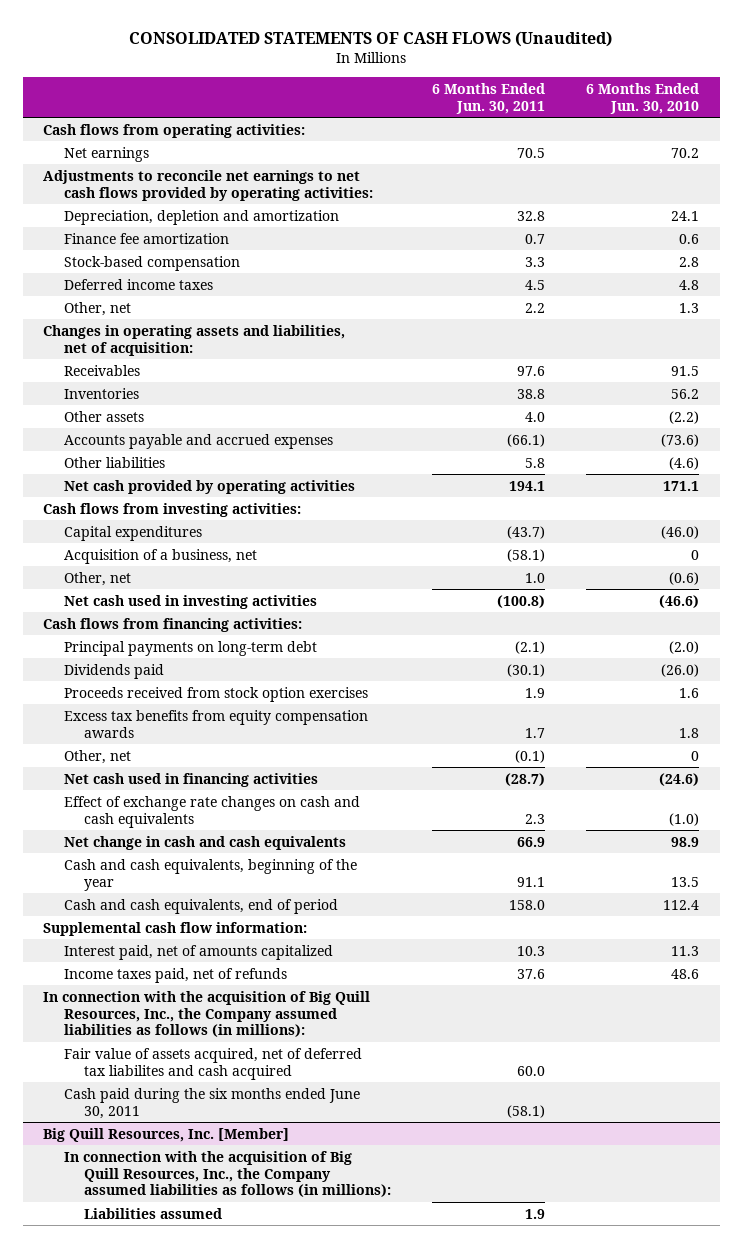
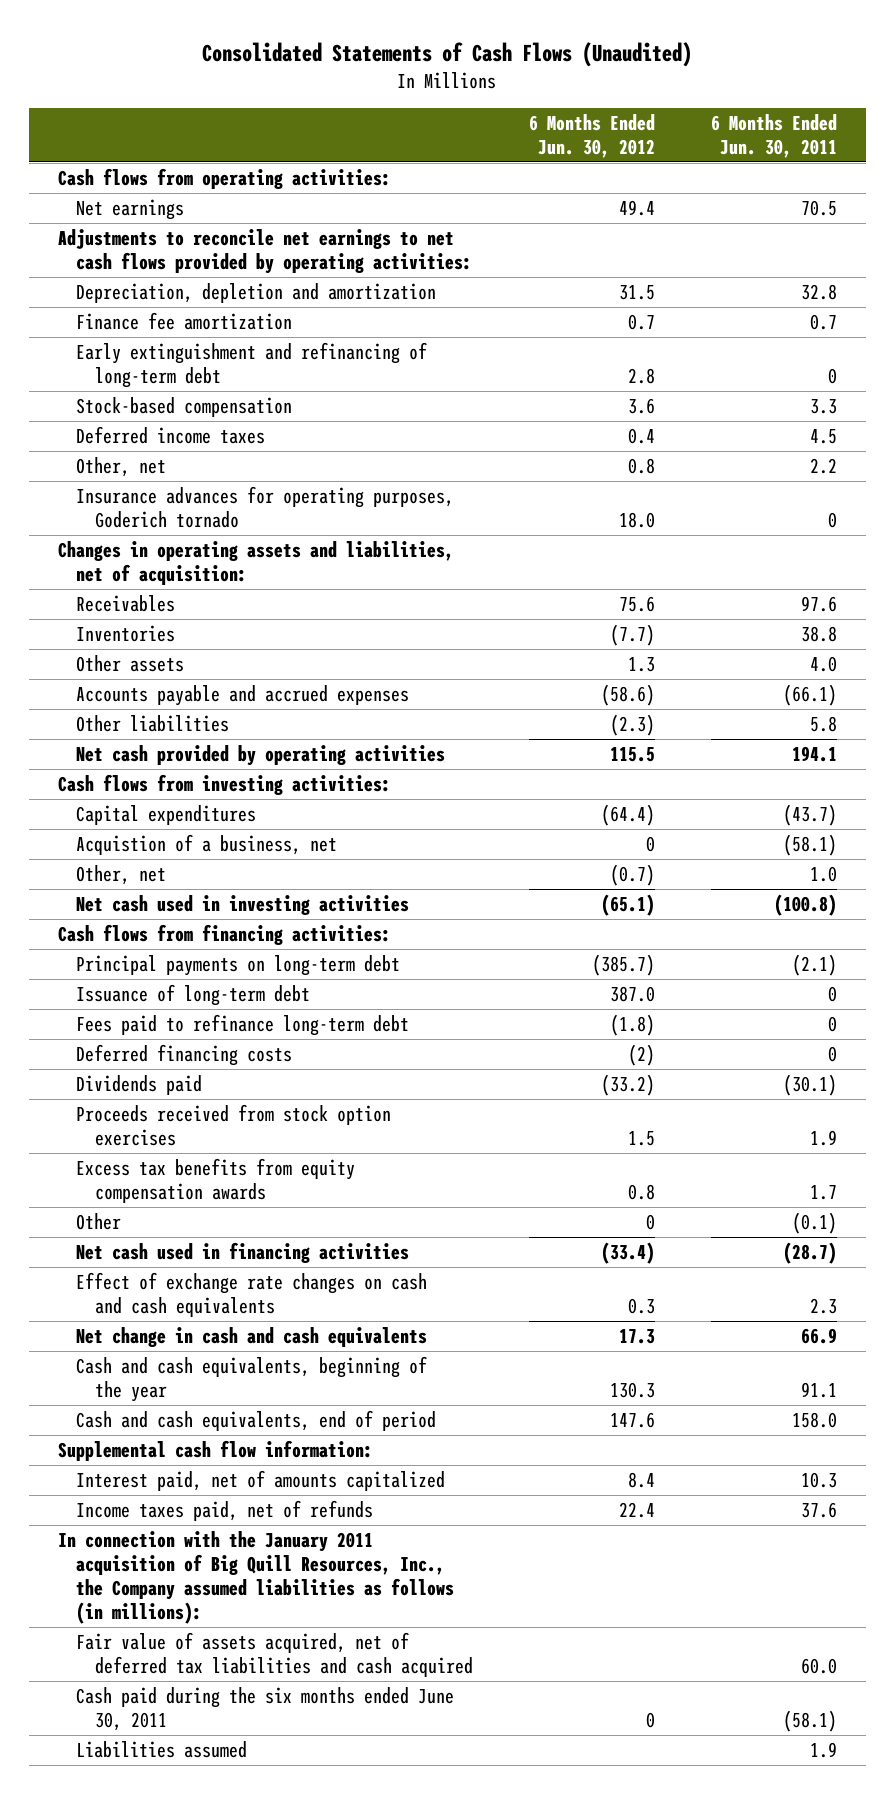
[129,31,613,48] CONSOLIDATED STATEMENTS OF CASH FLOWS (Unaudited) -> [202,41,693,67] Consolidated Statements of Cash Flows (Unaudited)
[586,82,700,114] 6 Months Ended Jun. 30, 2010 -> none
none -> [528,114,655,158] 6 Months Ended Jun. 30, 2012
none -> [76,342,428,388] Early extinguishment and refinancing of long-term debt
none -> [76,486,455,528] Insurance advances for operating purposes, Goderich tornado
[63,548,257,564] Acquisition of a business, net -> [76,834,338,856] Acquistion of a business, net
none -> [76,984,311,1007] Issuance of long-term debt
none -> [76,1014,410,1037] Fees paid to refinance long-term debt
none -> [76,1044,293,1067] Deferred financing costs
[63,749,131,764] Other, net -> [76,1213,122,1231] Other
[43,990,371,1038] In connection with the acquisition of Big Quill Resources, Inc., the Company assumed liabilities as follows (in millions): -> [57,1531,455,1624] In connection with the January 2011 acquisition of Big Quill Resources, Inc., the Company assumed liabilities as follows (in millions):
[63,1047,362,1080] Fair value of assets acquired, net of deferred tax liabilites and cash acquired -> [76,1632,473,1677] Fair value of assets acquired, net of deferred tax liabilities and cash acquired
[43,1127,290,1142] Big Quill Resources, Inc. [Member] -> none
[63,1150,391,1198] In connection with the acquisition of Big Quill Resources, Inc., the Company assumed liabilities as follows (in millions): -> none

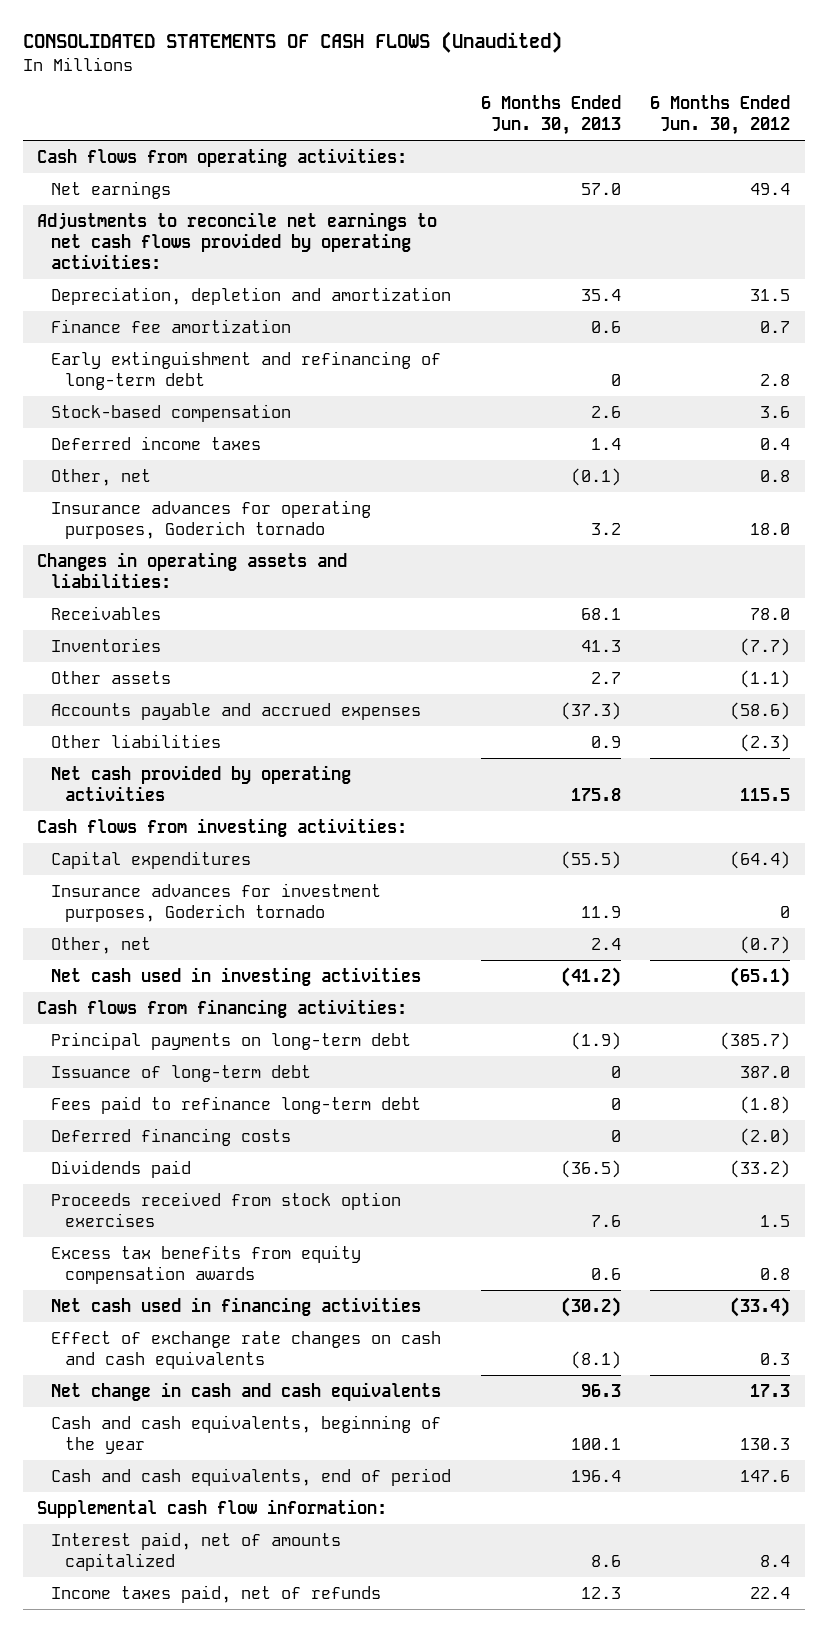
[202,41,693,67] Consolidated Statements of Cash Flows (Unaudited) -> [22,31,562,54] CONSOLIDATED STATEMENTS OF CASH FLOWS (Unaudited)
[711,114,838,158] 6 Months Ended Jun. 30, 2011 -> none
none -> [480,95,621,135] 6 Months Ended Jun. 30, 2013
[57,541,454,585] Changes in operating assets and liabilities, net of acquisition: -> [37,551,348,588] Changes in operating assets and liabilities:
[618,596,655,613] 75.6 -> [750,607,791,620] 78.0
[627,657,655,673] 1.3 -> [740,669,791,688] (1.1)
[76,834,338,856] Acquistion of a business, net -> none
none -> [51,882,382,922] Insurance advances for investment purposes, Goderich tornado
[627,1044,655,1067] (2) -> [740,1127,791,1146] (2.0)
[76,1213,122,1231] Other -> none
[57,1531,455,1624] In connection with the January 2011 acquisition of Big Quill Resources, Inc., the Company assumed liabilities as follows (in millions): -> none
[76,1632,473,1677] Fair value of assets acquired, net of deferred tax liabilities and cash acquired -> none
[76,1687,455,1731] Cash paid during the six months ended June 30, 2011 -> none
[76,1741,248,1759] Liabilities assumed -> none

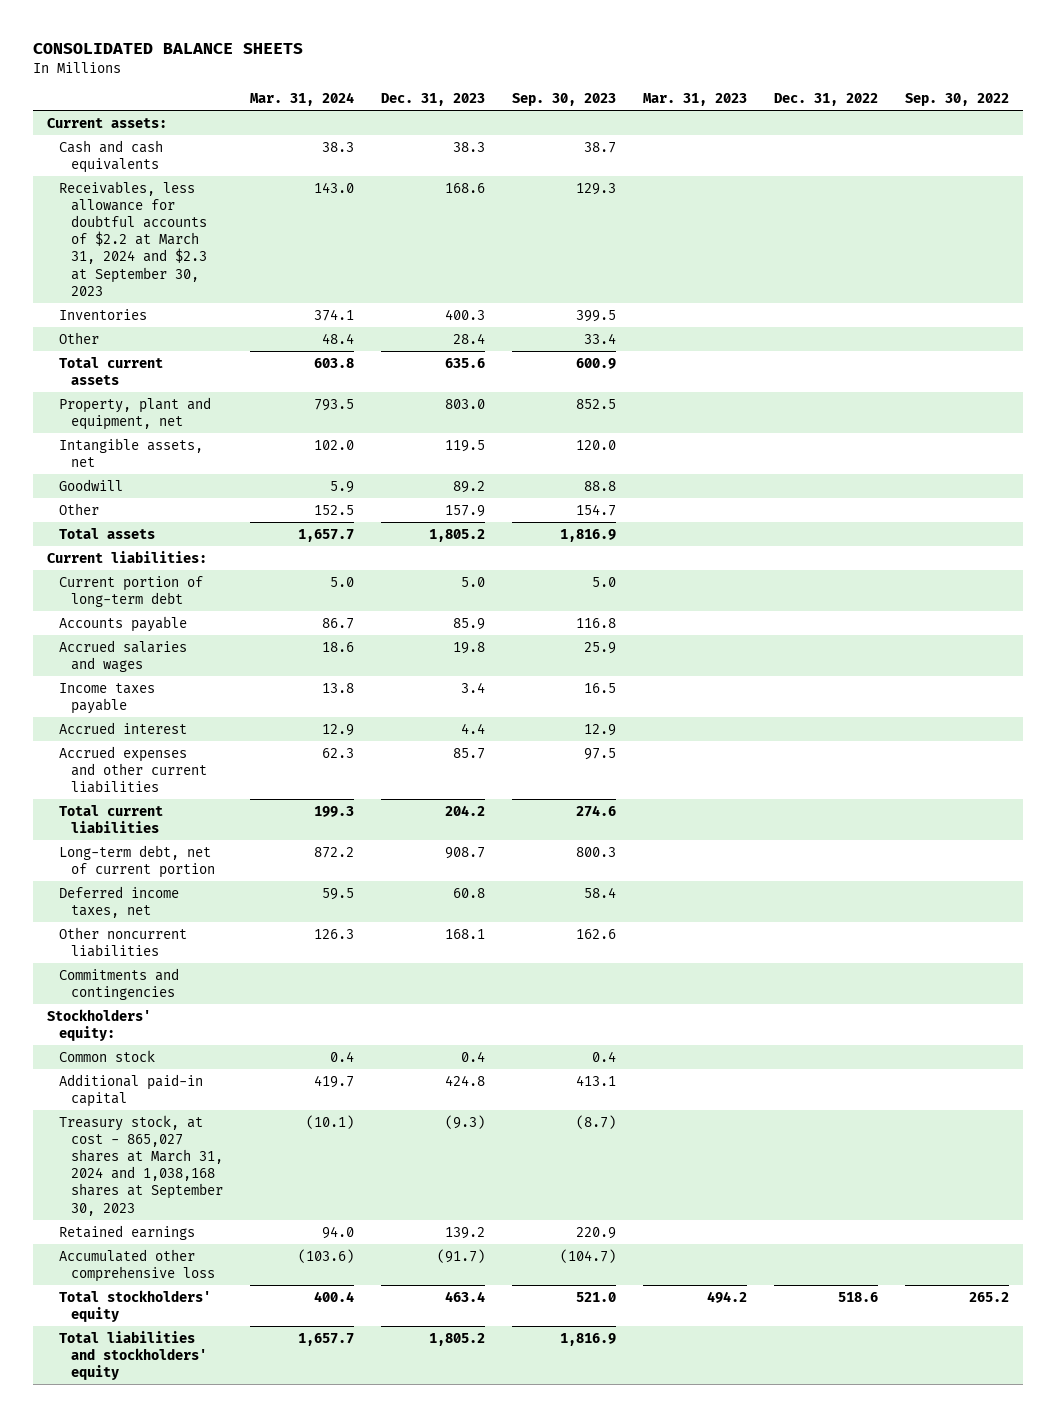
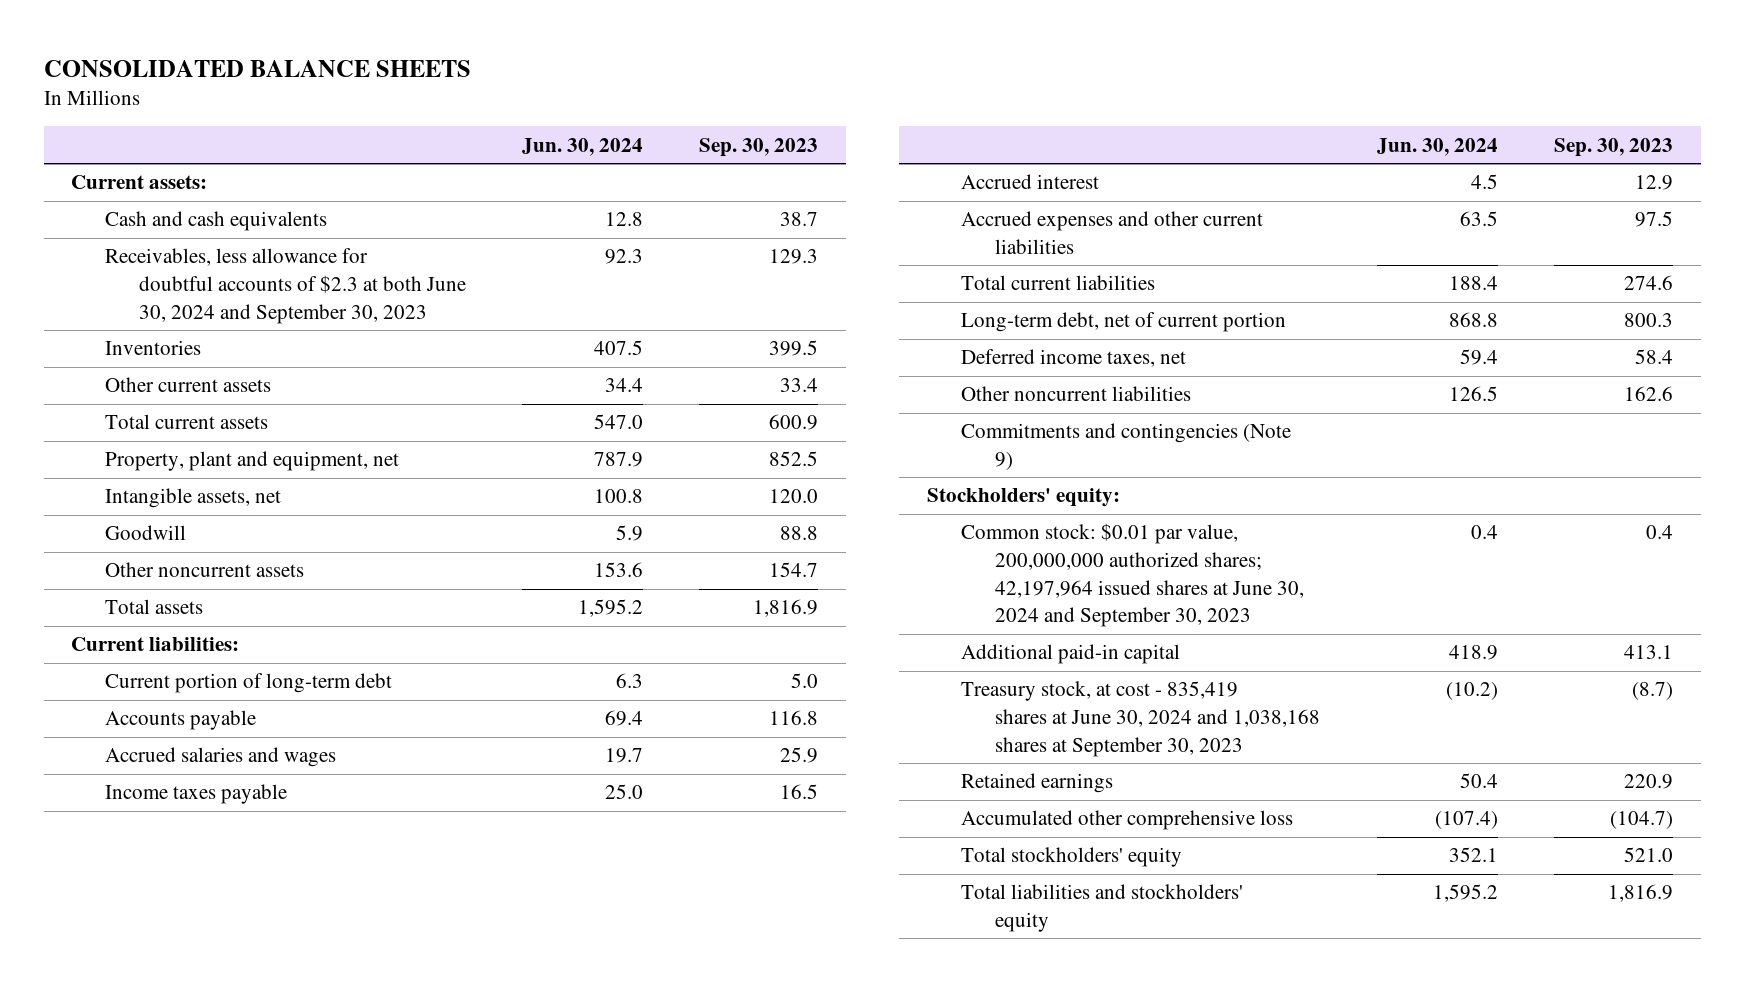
[249,92,354,107] Mar. 31, 2024 -> none
[381,93,486,107] Dec. 31, 2023 -> none
[643,93,748,107] Mar. 31, 2023 -> none
[774,93,879,107] Dec. 31, 2022 -> none
[905,93,1010,107] Sep. 30, 2022 -> none
none -> [522,137,644,156] Jun. 30, 2024
[58,180,207,296] Receivables, less allowance for doubtful accounts of $2.2 at March 31, 2024 and $2.3 at September 30, 2023 -> [105,248,467,324] Receivables, less allowance for doubtful accounts of $2.3 at both June 30, 2024 and September 30, 2023
[58,331,99,344] Other -> [105,377,272,393] Other current assets
[58,502,99,515] Other -> [105,562,305,578] Other noncurrent assets
[58,967,179,1000] Commitments and contingencies -> [960,423,1291,470] Commitments and contingencies (Note 9)
[58,1049,155,1062] Common stock -> [960,523,1304,628] Common stock: $0.01 par value, 200,000,000 authorized shares; 42,197,964 issued shares at June 30, 2024 and September 30, 2023
[58,1114,223,1216] Treasury stock, at cost - 865,027 shares at March 31, 2024 and 1,038,168 shares at September 30, 2023 -> [960,681,1320,757] Treasury stock, at cost - 835,419 shares at June 30, 2024 and 1,038,168 shares at September 30, 2023

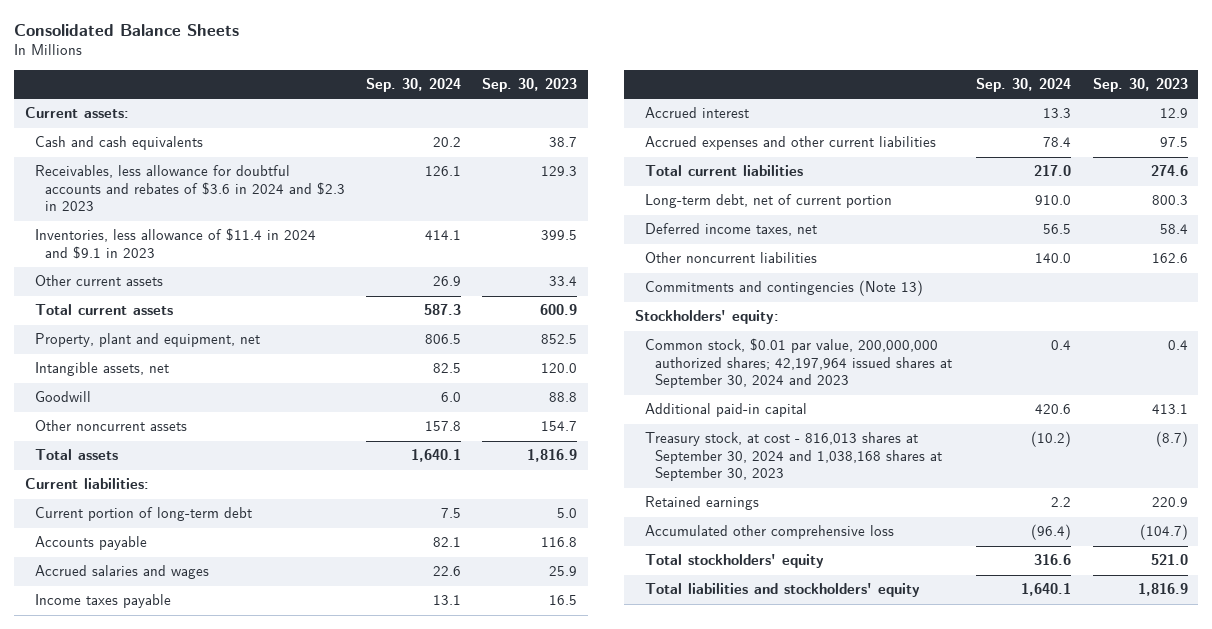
[43,59,471,77] CONSOLIDATED BALANCE SHEETS -> [13,24,239,37] Consolidated Balance Sheets
[522,137,644,156] Jun. 30, 2024 -> none
none -> [366,78,462,93] Sep. 30, 2024
[105,248,467,324] Receivables, less allowance for doubtful accounts of $2.3 at both June 30, 2024 and September 30, 2023 -> [34,165,345,212] Receivables, less allowance for doubtful accounts and rebates of $3.6 in 2024 and $2.3 in 2023
[105,340,202,356] Inventories -> [34,228,316,259] Inventories, less allowance of $11.4 in 2024 and $9.1 in 2023
[960,423,1291,470] Commitments and contingencies (Note 9) -> [644,280,923,297] Commitments and contingencies (Note 13)
[960,523,1304,628] Common stock: $0.01 par value, 200,000,000 authorized shares; 42,197,964 issued shares at June 30, 2024 and September 30, 2023 -> [644,338,952,389] Common stock, $0.01 par value, 200,000,000 authorized shares; 42,197,964 issued shares at September 30, 2024 and 2023
[960,681,1320,757] Treasury stock, at cost - 835,419 shares at June 30, 2024 and 1,038,168 shares at September 30, 2023 -> [644,432,942,482] Treasury stock, at cost - 816,013 shares at September 30, 2024 and 1,038,168 shares at September 30, 2023

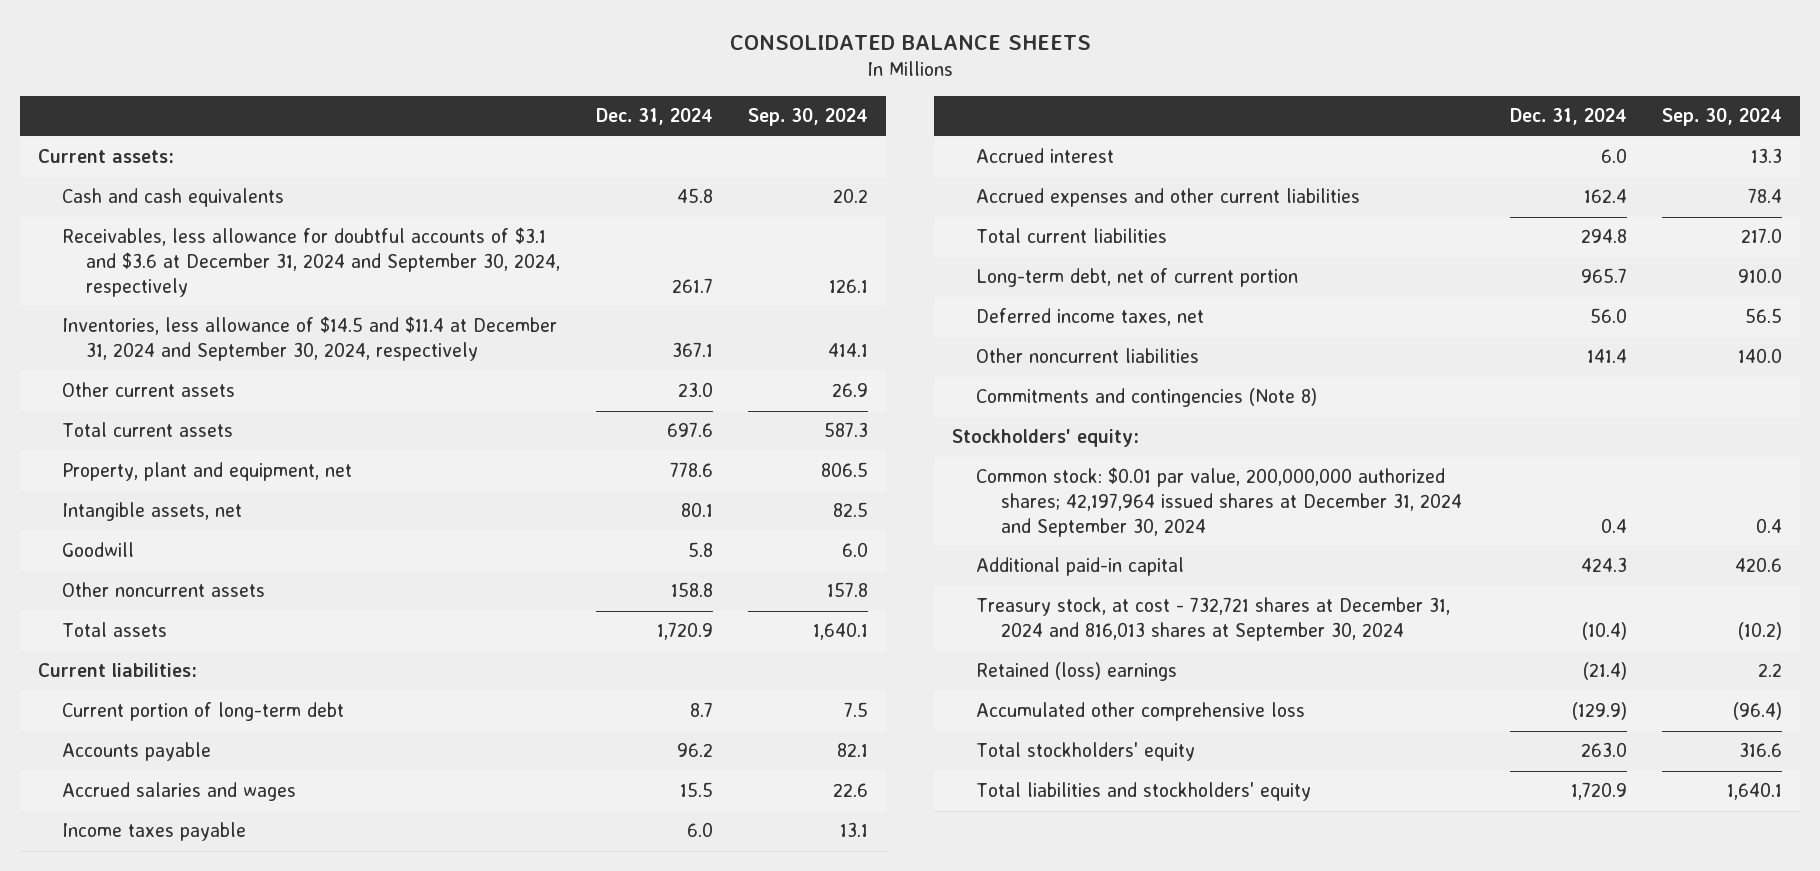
[13,24,239,37] Consolidated Balance Sheets -> [730,35,1092,51] CONSOLIDATED BALANCE SHEETS
[482,78,578,93] Sep. 30, 2023 -> none
none -> [595,108,713,126] Dec. 31, 2024
[34,165,345,212] Receivables, less allowance for doubtful accounts and rebates of $3.6 in 2024 and $2.3 in 2023 -> [62,227,561,298] Receivables, less allowance for doubtful accounts of $3.1 and $3.6 at December 31, 2024 and September 30, 2024, respectively
[34,228,316,259] Inventories, less allowance of $11.4 in 2024 and $9.1 in 2023 -> [62,316,558,362] Inventories, less allowance of $14.5 and $11.4 at December 31, 2024 and September 30, 2024, respectively
[644,280,923,297] Commitments and contingencies (Note 13) -> [976,388,1318,408] Commitments and contingencies (Note 8)
[644,338,952,389] Common stock, $0.01 par value, 200,000,000 authorized shares; 42,197,964 issued shares at September 30, 2024 and 2023 -> [976,467,1462,538] Common stock: $0.01 par value, 200,000,000 authorized shares; 42,197,964 issued shares at December 31, 2024 and September 30, 2024
[644,432,942,482] Treasury stock, at cost - 816,013 shares at September 30, 2024 and 1,038,168 shares at September 30, 2023 -> [976,597,1451,642] Treasury stock, at cost - 732,721 shares at December 31, 2024 and 816,013 shares at September 30, 2024
[644,496,759,511] Retained earnings -> [976,662,1178,682] Retained (loss) earnings

